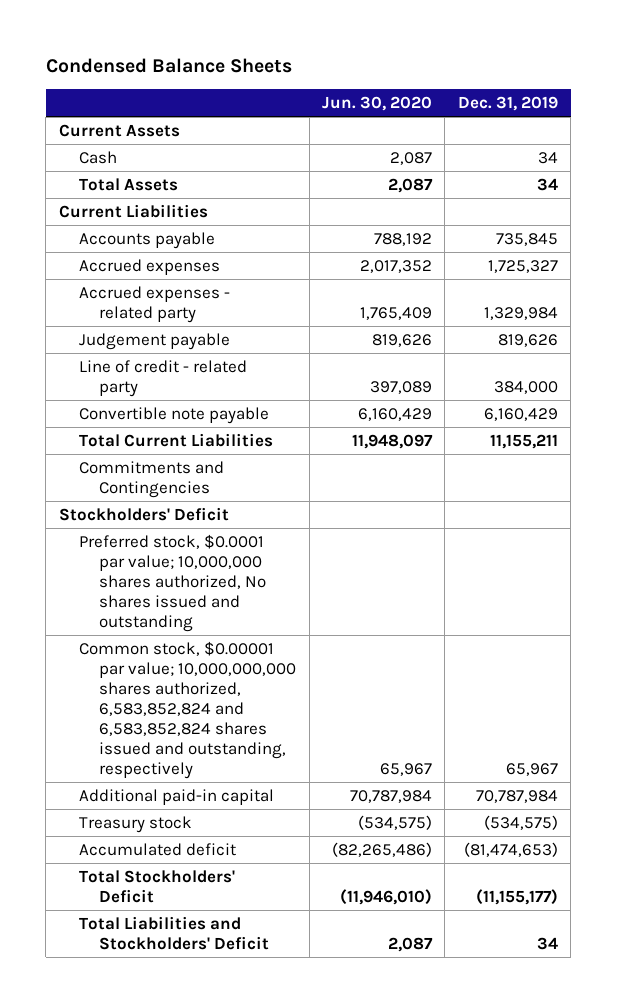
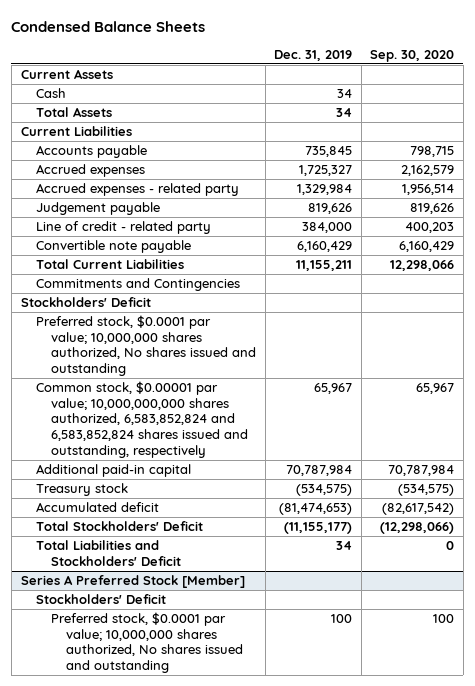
[322,96,433,112] Jun. 30, 2020 -> none
none -> [370,49,455,62] Sep. 30, 2020
none -> [20,575,245,589] Series A Preferred Stock [Member]
none -> [35,594,166,605] Stockholders' Deficit
none -> [51,612,244,674] Preferred stock, $0.0001 par value; 10,000,000 shares authorized, No shares issued and outstanding

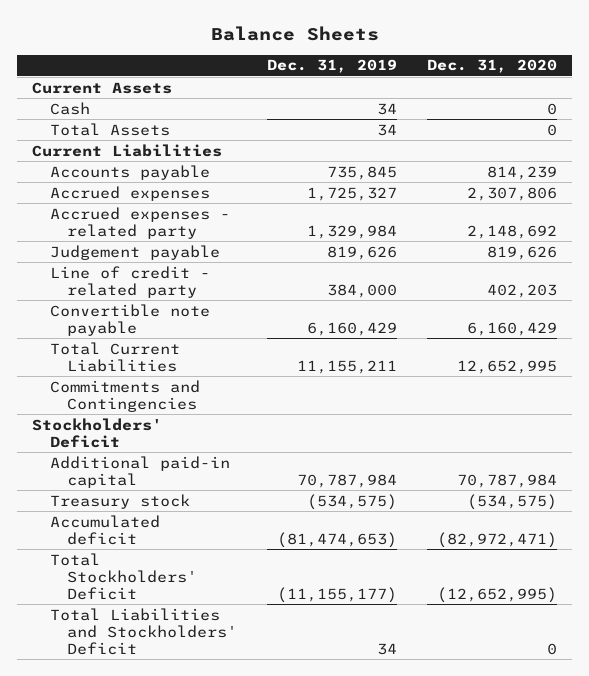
[11,20,206,32] Condensed Balance Sheets -> [210,25,379,41] Balance Sheets
[370,49,455,62] Sep. 30, 2020 -> none
none -> [426,59,557,74] Dec. 31, 2020
[35,315,257,377] Preferred stock, $0.0001 par value; 10,000,000 shares authorized, No shares issued and outstanding -> none
[35,381,249,458] Common stock, $0.00001 par value; 10,000,000,000 shares authorized, 6,583,852,824 and 6,583,852,824 shares issued and outstanding, respectively -> none
[20,575,245,589] Series A Preferred Stock [Member] -> none
[35,594,166,605] Stockholders' Deficit -> none
[51,612,244,674] Preferred stock, $0.0001 par value; 10,000,000 shares authorized, No shares issued and outstanding -> none

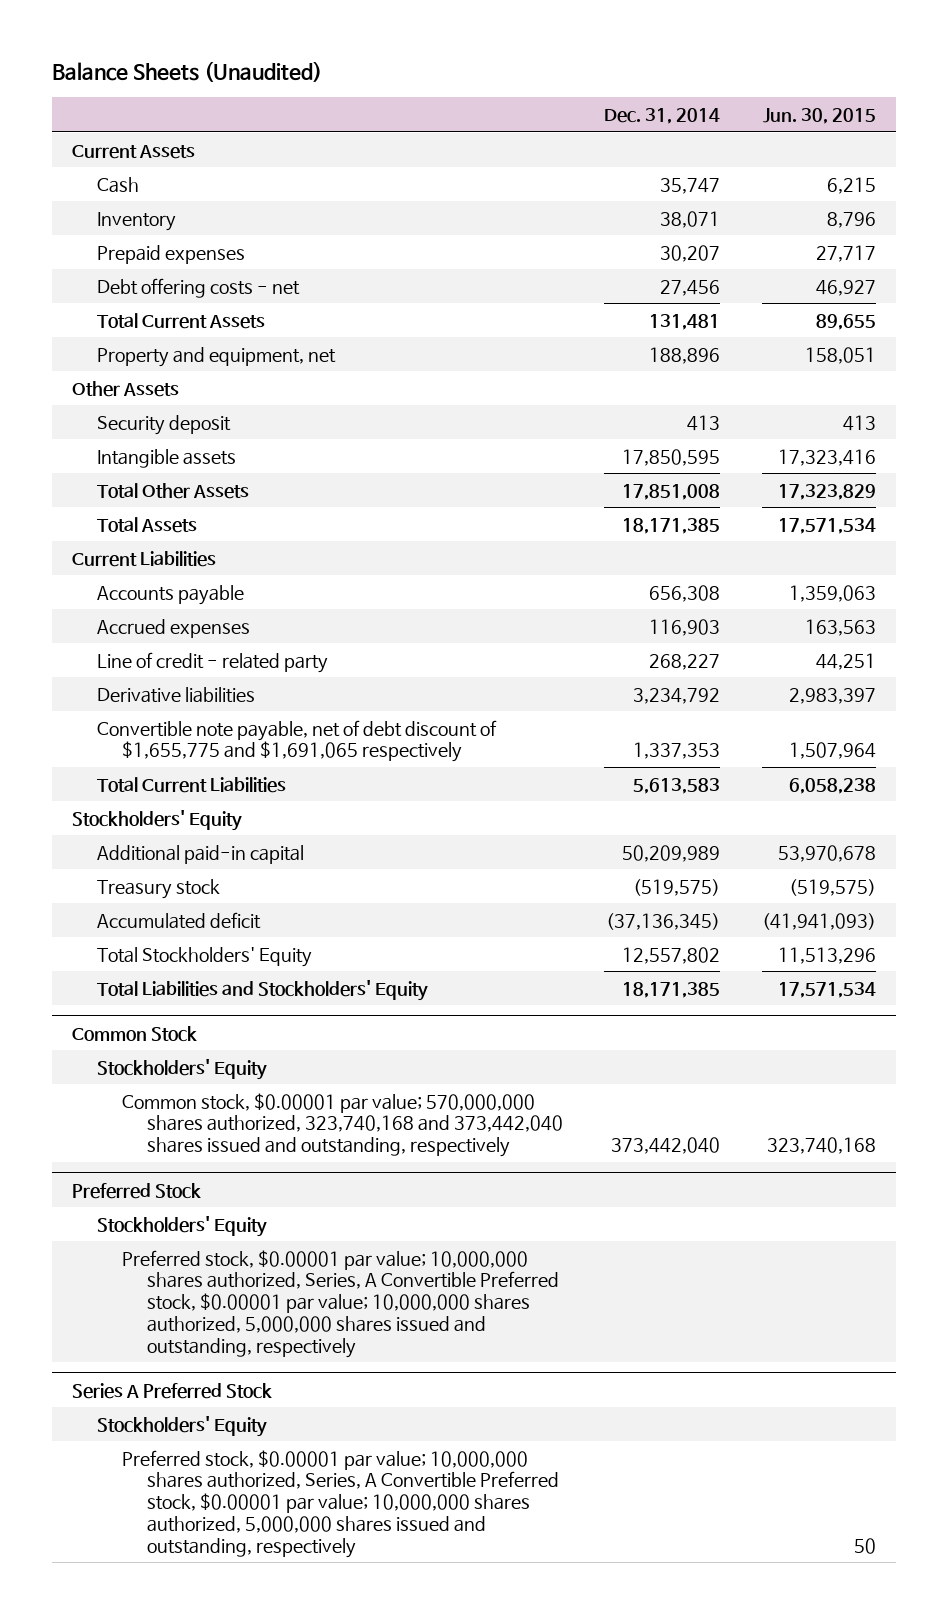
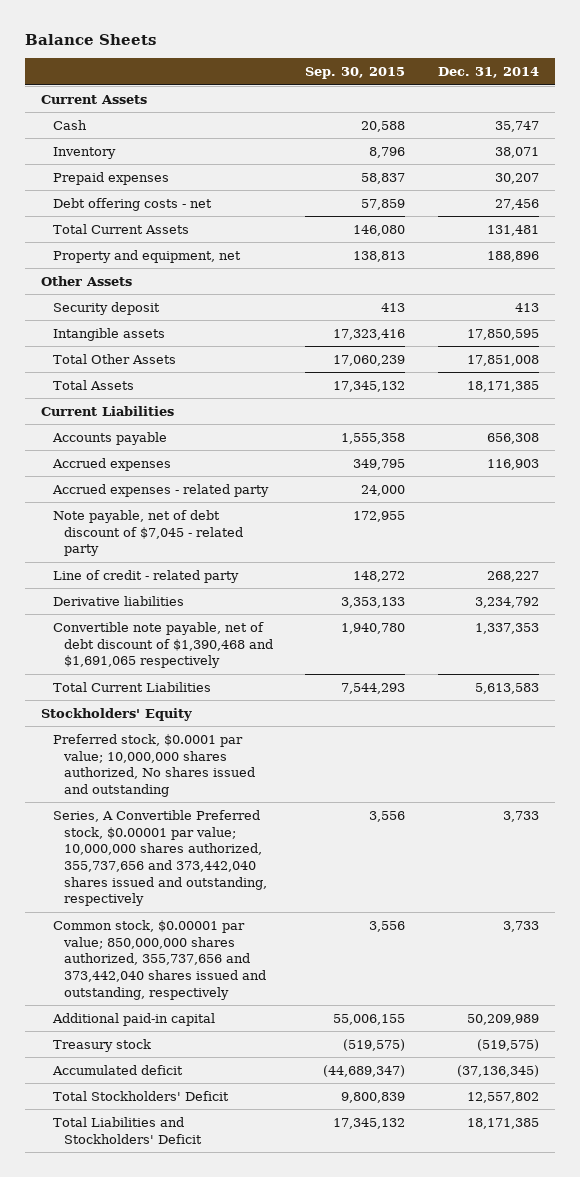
[51,61,322,83] Balance Sheets (Unaudited) -> [25,34,157,46] Balance Sheets
[762,107,876,124] Jun. 30, 2015 -> none
none -> [305,67,406,80] Sep. 30, 2015
none -> [51,483,269,497] Accrued expenses - related party
none -> [52,509,243,557] Note payable, net of debt discount of $7,045 - related party
[97,719,498,763] Convertible note payable, net of debt discount of $1,655,775 and $1,691,065 respectively -> [52,621,273,669] Convertible note payable, net of debt discount of $1,390,468 and $1,691,065 respectively
none -> [52,733,255,797] Preferred stock, $0.0001 par value; 10,000,000 shares authorized, No shares issued and outstanding
none -> [52,809,267,907] Series, A Convertible Preferred stock, $0.00001 par value; 10,000,000 shares authorized, 355,737,656 and 373,442,040 shares issued and outstanding, respectively
none -> [52,919,266,1000] Common stock, $0.00001 par value; 850,000,000 shares authorized, 355,737,656 and 373,442,040 shares issued and outstanding, respectively
[72,1025,198,1042] Common Stock -> none
[97,1058,268,1080] Stockholders' Equity -> none
[122,1092,564,1158] Common stock, $0.00001 par value; 570,000,000 shares authorized, 323,740,168 and 373,442,040 shares issued and outstanding, respectively -> none
[72,1182,202,1199] Preferred Stock -> none
[97,1215,268,1237] Stockholders' Equity -> none
[122,1249,560,1358] Preferred stock, $0.00001 par value; 10,000,000 shares authorized, Series, A Convertible Preferred stock, $0.00001 par value; 10,000,000 shares authorized, 5,000,000 shares issued and outstanding, respectively -> none
[72,1382,273,1399] Series A Preferred Stock -> none
[97,1415,268,1437] Stockholders' Equity -> none
[122,1449,560,1558] Preferred stock, $0.00001 par value; 10,000,000 shares authorized, Series, A Convertible Preferred stock, $0.00001 par value; 10,000,000 shares authorized, 5,000,000 shares issued and outstanding, respectively -> none
[97,946,313,967] Total Stockholders' Equity -> [52,1090,229,1101] Total Stockholders' Deficit
[97,979,429,1001] Total Liabilities and Stockholders' Equity -> [52,1116,202,1144] Total Liabilities and Stockholders' Deficit

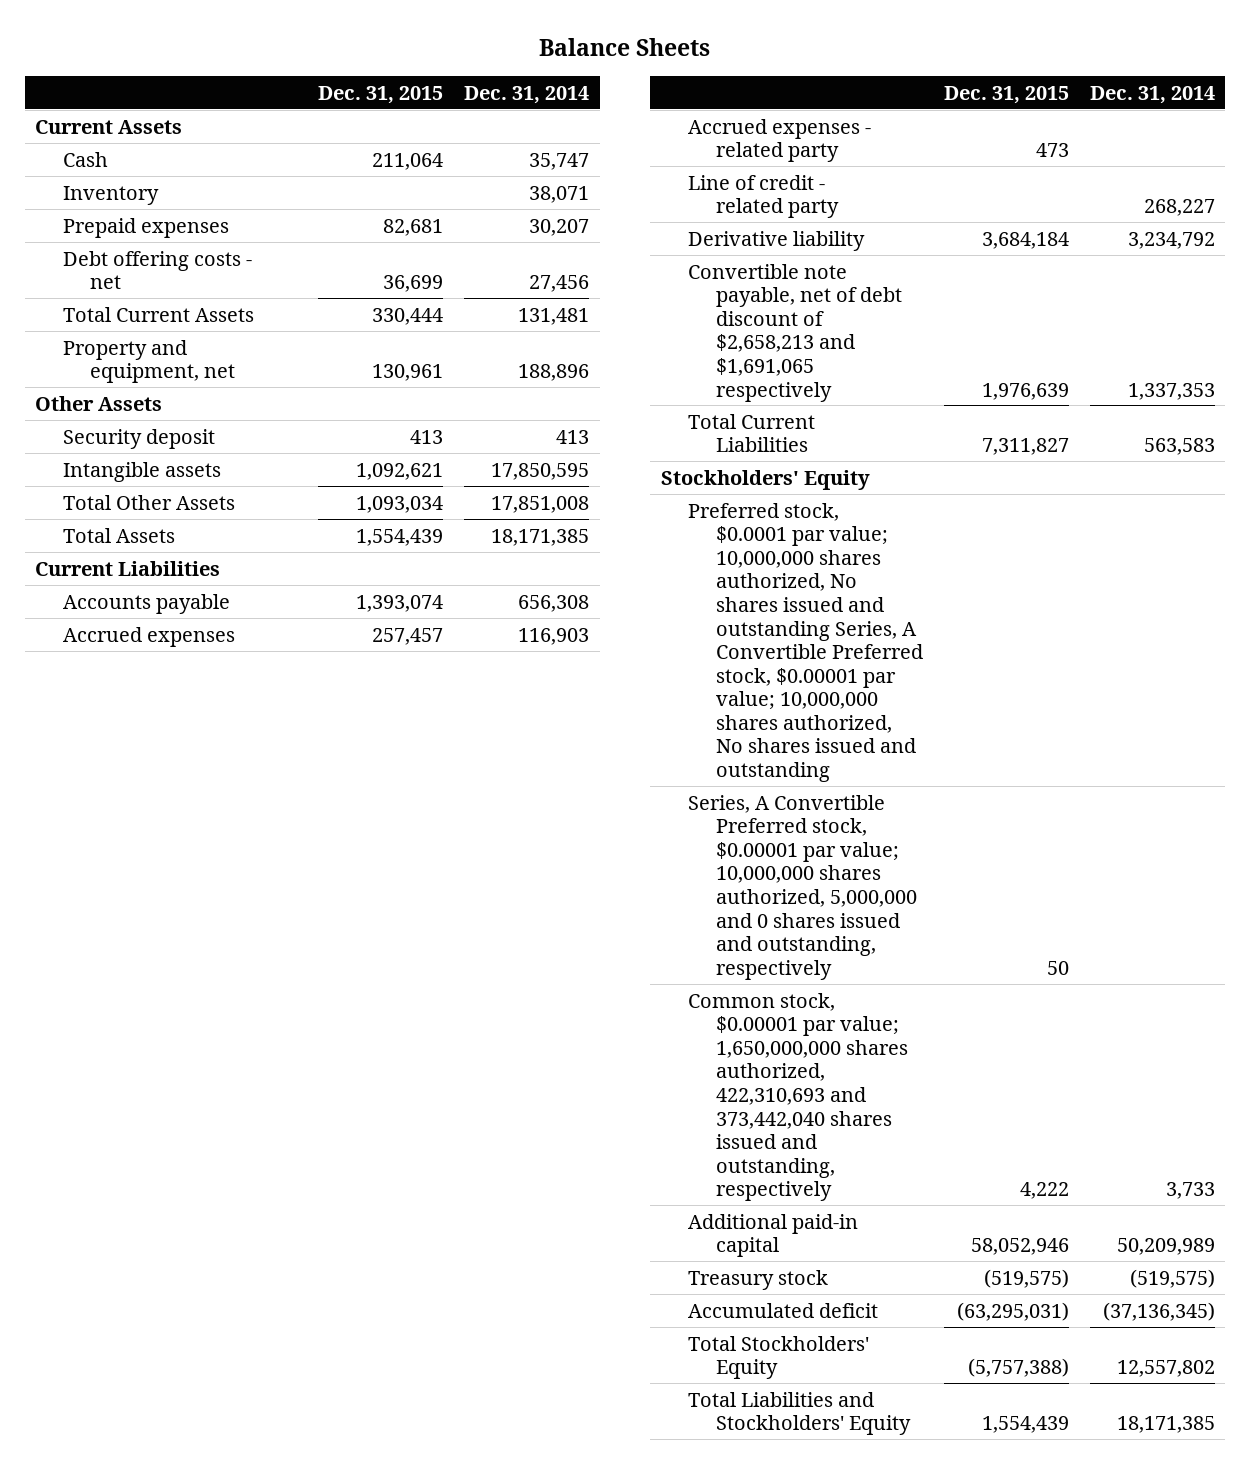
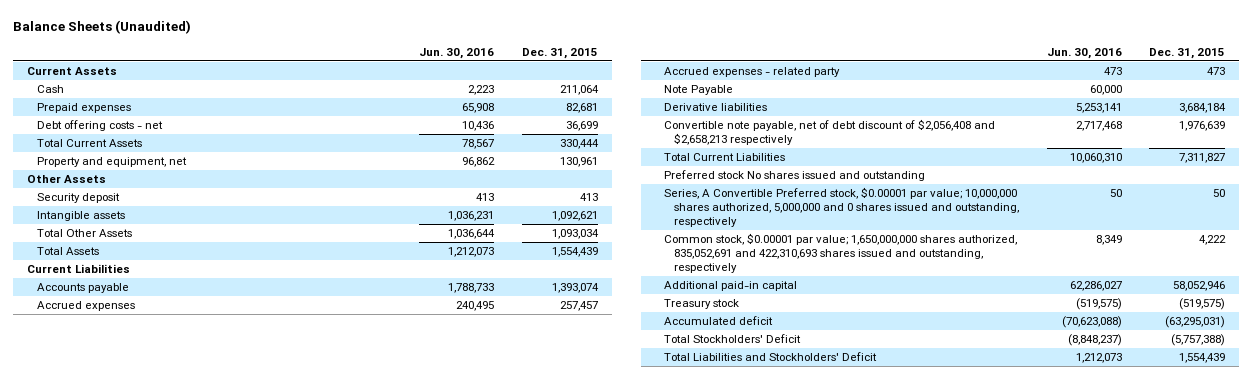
[539,38,711,57] Balance Sheets -> [13,20,192,35] Balance Sheets (Unaudited)
[464,85,590,104] Dec. 31, 2014 -> none
none -> [419,47,495,59] Jun. 30, 2016
[62,185,159,205] Inventory -> none
[688,174,839,219] Line of credit - related party -> none
none -> [664,84,734,95] Note Payable
[688,230,866,251] Derivative liability -> [664,102,768,111] Derivative liabilities
[688,263,902,402] Convertible note payable, net of debt discount of $2,658,213 and $1,691,065 respectively -> [664,118,996,146] Convertible note payable, net of debt discount of $2,056,408 and $2,658,213 respectively
[660,469,870,490] Stockholders' Equity -> none
[688,502,923,783] Preferred stock, $0.0001 par value; 10,000,000 shares authorized, No shares issued and outstanding Series, A Convertible Preferred stock, $0.00001 par value; 10,000,000 shares authorized, No shares issued and outstanding -> none
none -> [664,169,926,181] Preferred stock No shares issued and outstanding
[688,992,908,1202] Common stock, $0.00001 par value; 1,650,000,000 shares authorized, 422,310,693 and 373,442,040 shares issued and outstanding, respectively -> [664,232,1018,274] Common stock, $0.00001 par value; 1,650,000,000 shares authorized, 835,052,691 and 422,310,693 shares issued and outstanding, respectively
[688,1335,870,1380] Total Stockholders' Equity -> [664,333,802,343] Total Stockholders' Deficit
[688,1391,911,1436] Total Liabilities and Stockholders' Equity -> [664,351,878,361] Total Liabilities and Stockholders' Deficit

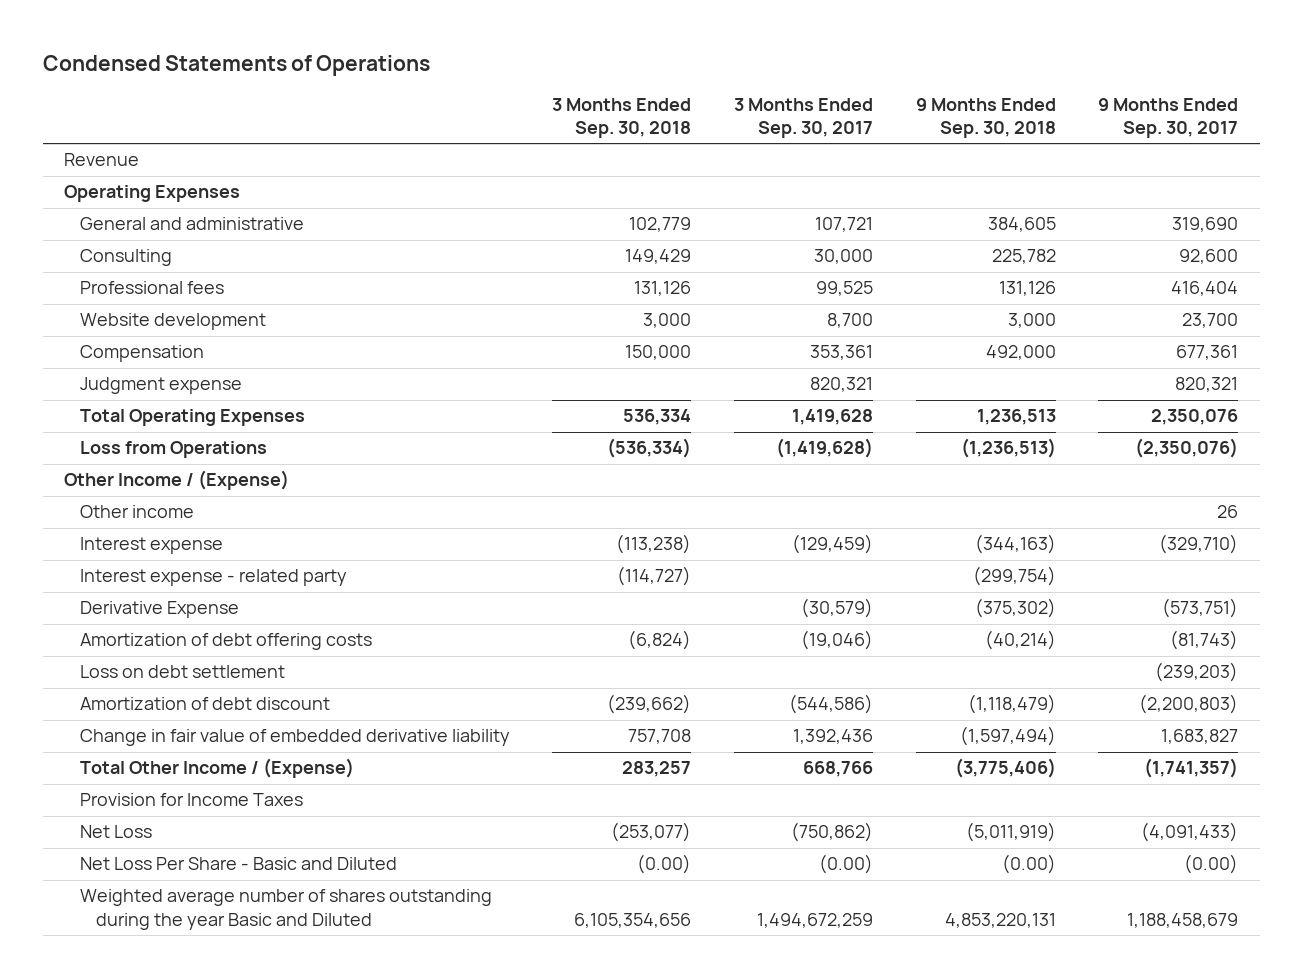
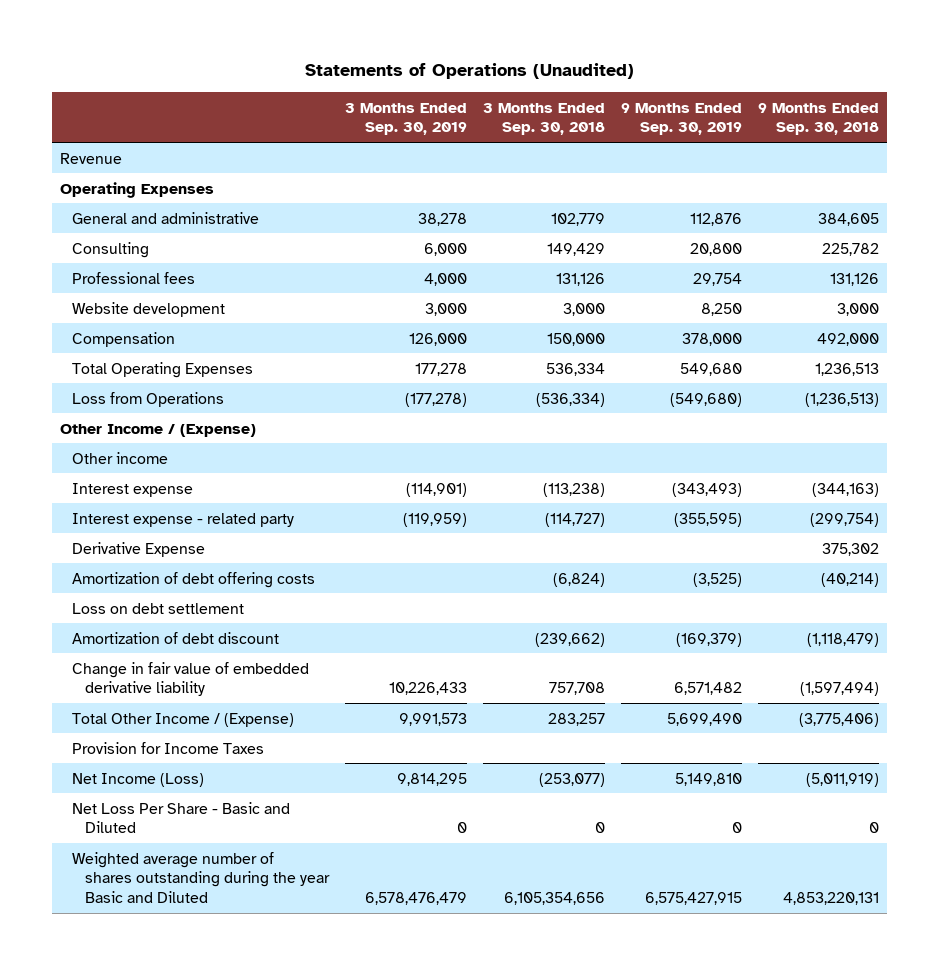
[42,54,430,76] Condensed Statements of Operations -> [304,63,634,80] Statements of Operations (Unaudited)
[734,98,874,139] 3 Months Ended Sep. 30, 2017 -> none
[1098,98,1239,139] 9 Months Ended Sep. 30, 2017 -> none
none -> [345,102,468,136] 3 Months Ended Sep. 30, 2019
none -> [621,102,743,136] 9 Months Ended Sep. 30, 2019
[79,377,242,395] Judgment expense -> none
[974,598,1056,619] (375,302) -> [822,542,880,556] 375,302
[79,825,152,839] Net Loss -> [72,772,205,787] Net Income (Loss)
[637,854,692,875] (0.00) -> [595,822,606,834] 0
[1001,854,1056,875] (0.00) -> [869,822,880,834] 0

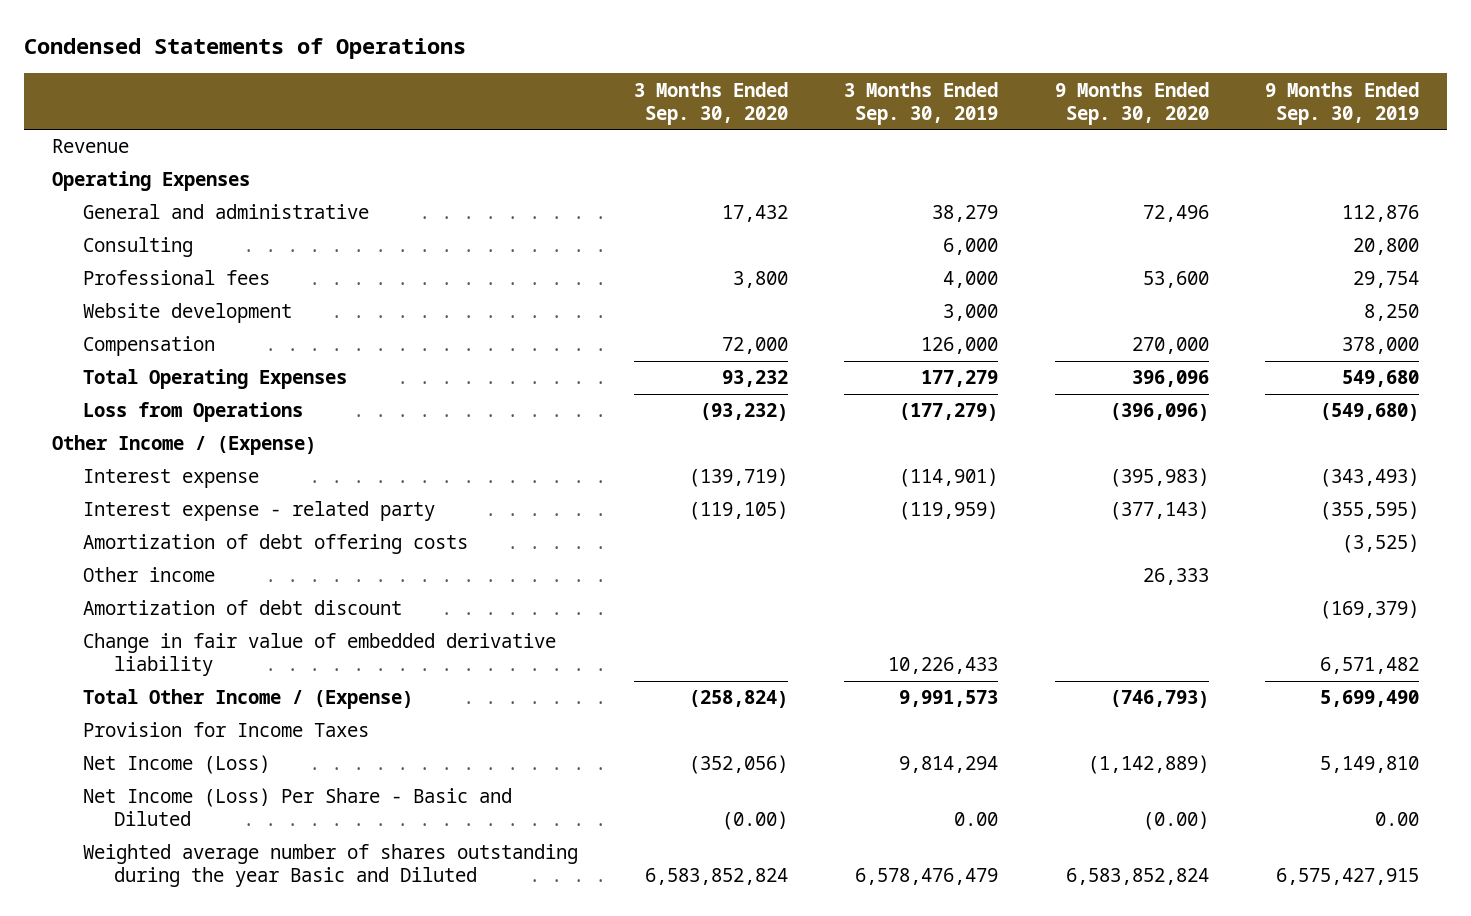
[304,63,634,80] Statements of Operations (Unaudited) -> [24,38,467,60] Condensed Statements of Operations
[483,102,606,136] 3 Months Ended Sep. 30, 2018 -> none
[758,102,880,136] 9 Months Ended Sep. 30, 2018 -> none
none -> [634,81,789,125] 3 Months Ended Sep. 30, 2020
none -> [1054,81,1209,125] 9 Months Ended Sep. 30, 2020
[418,212,468,226] 38,278 -> [932,205,999,223] 38,279
[415,362,468,376] 177,278 -> [921,370,999,388] 177,279
[405,392,468,407] (177,278) -> [899,403,999,422] (177,279)
[72,541,206,557] Derivative Expense -> none
[72,602,245,614] Loss on debt settlement -> none
[72,451,169,464] Other income -> [82,567,215,583] Other income
[397,772,468,786] 9,814,295 -> [899,756,999,774] 9,814,294
[72,801,291,834] Net Loss Per Share - Basic and Diluted -> [82,788,512,827] Net Income (Loss) Per Share - Basic and Diluted
[457,822,468,834] 0 -> [954,812,999,827] 0.00
[732,822,743,834] 0 -> [1374,812,1419,827] 0.00

